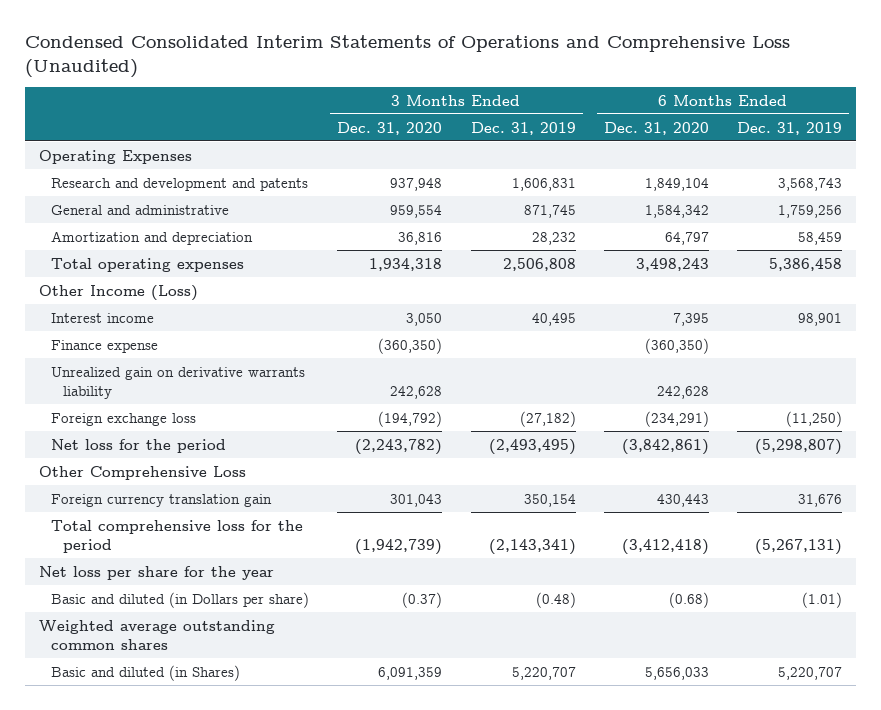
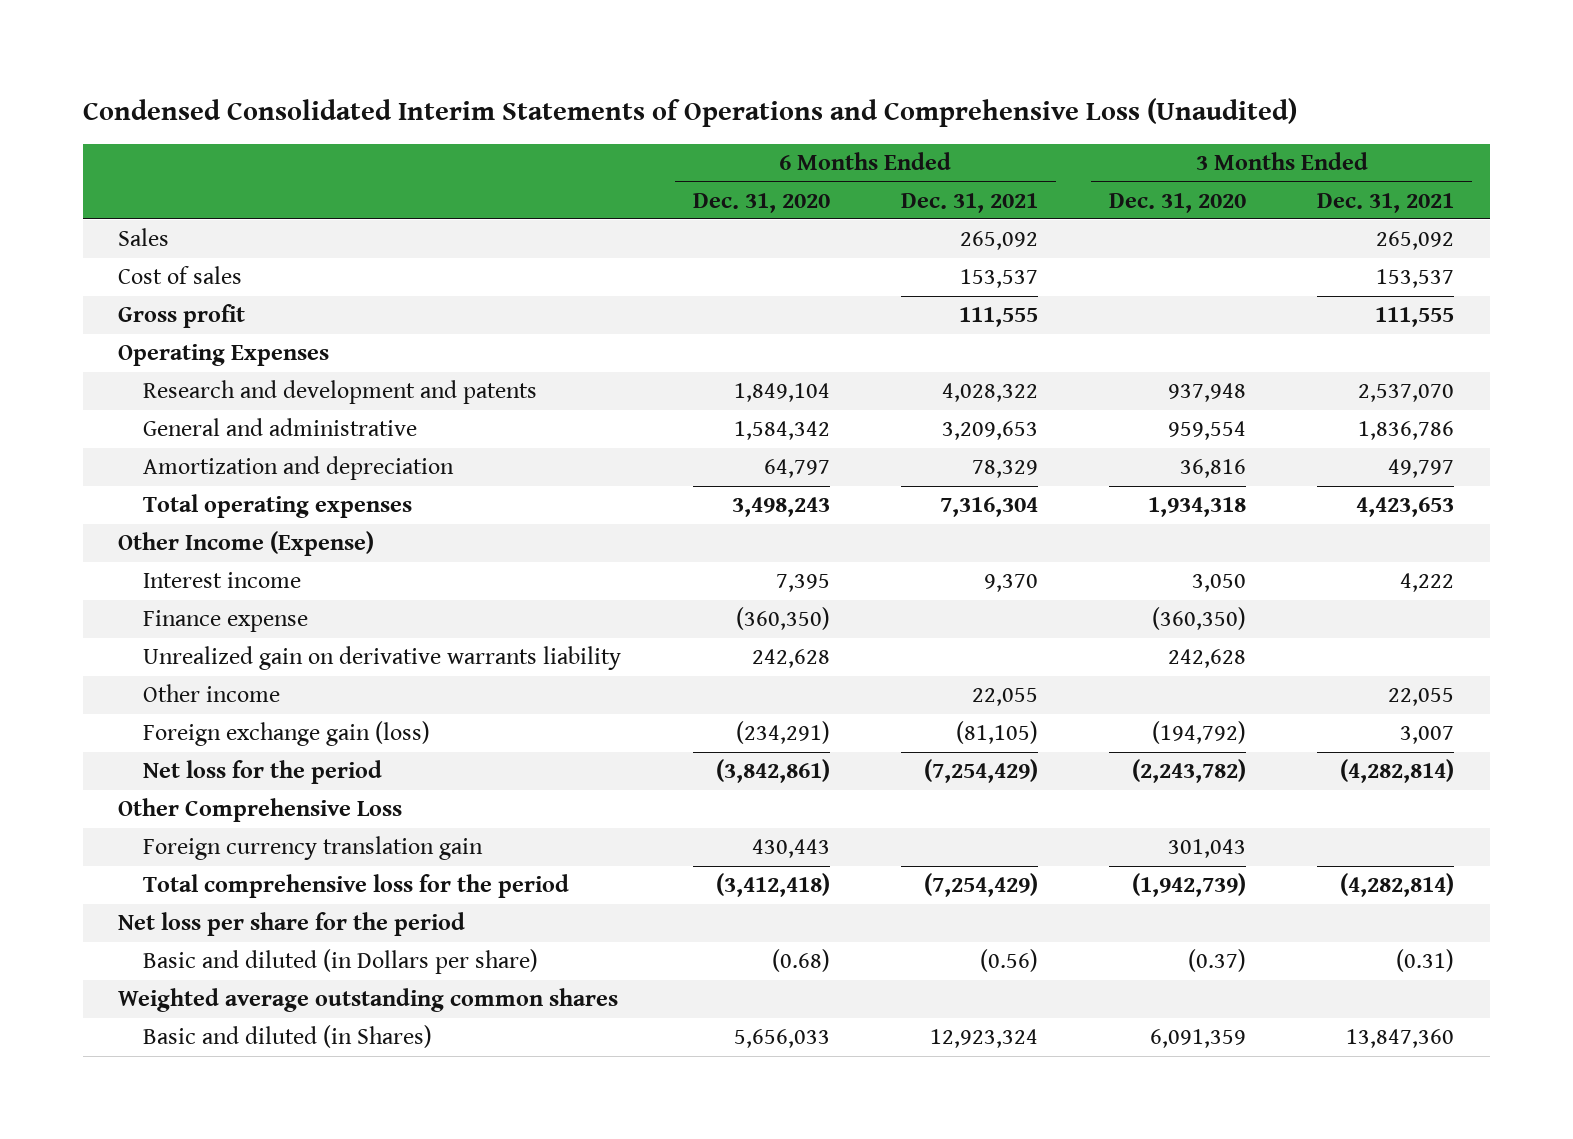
[470,121,576,135] Dec. 31, 2019 -> none
[737,121,843,135] Dec. 31, 2019 -> none
none -> [900,192,1038,213] Dec. 31, 2021
none -> [1317,192,1455,213] Dec. 31, 2021
none -> [118,228,170,247] Sales
none -> [118,266,243,285] Cost of sales
none -> [118,304,246,329] Gross profit
[39,284,199,301] Other Income (Loss) -> [118,531,375,557] Other Income (Expense)
none -> [143,684,281,703] Other income
[50,412,196,426] Foreign exchange loss -> [143,721,431,747] Foreign exchange gain (loss)
[39,565,275,580] Net loss per share for the year -> [118,912,466,937] Net loss per share for the period

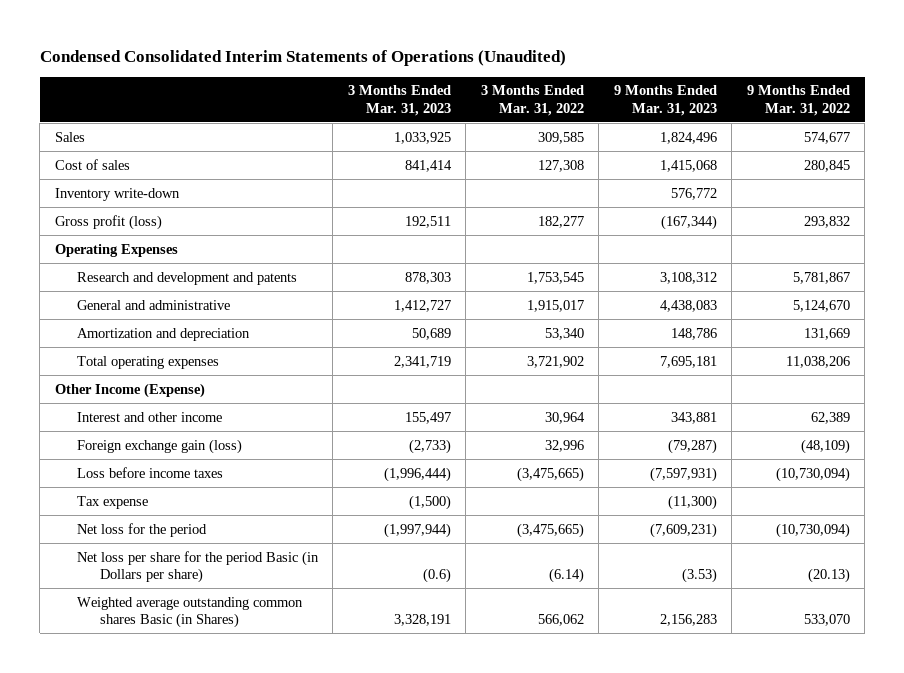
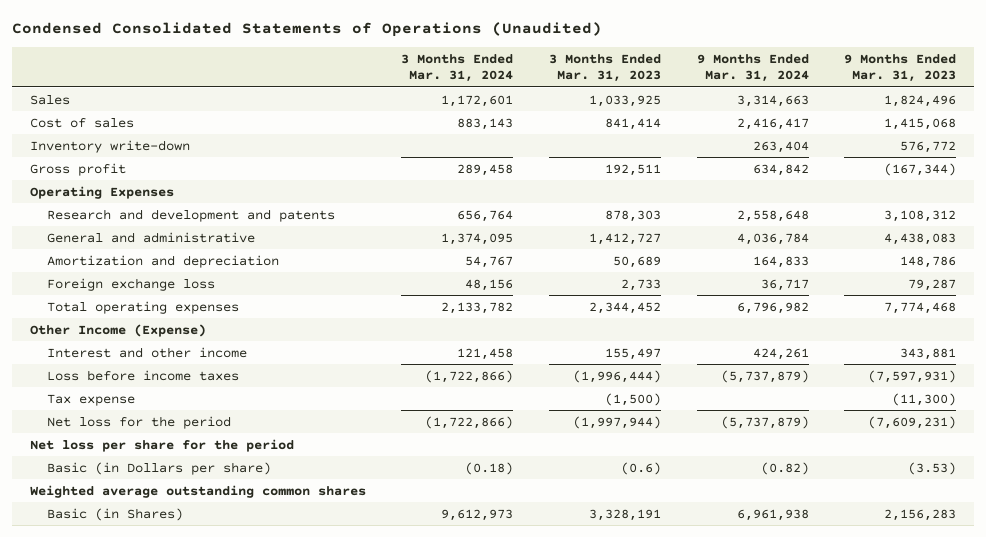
[39,50,566,67] Condensed Consolidated Interim Statements of Operations (Unaudited) -> [11,22,602,38] Condensed Consolidated Statements of Operations (Unaudited)
[480,85,584,116] 3 Months Ended Mar. 31, 2022 -> none
[746,85,850,116] 9 Months Ended Mar. 31, 2022 -> none
none -> [401,53,514,82] 3 Months Ended Mar. 31, 2024
none -> [696,53,809,82] 9 Months Ended Mar. 31, 2024
[54,214,162,230] Gross profit (loss) -> [29,162,126,176] Gross profit
none -> [46,277,215,291] Foreign exchange loss
[393,355,451,368] 2,341,719 -> [589,301,662,314] 2,344,452
[659,355,717,368] 7,695,181 -> [884,301,957,314] 7,774,468
[77,438,243,454] Foreign exchange gain (loss) -> none
none -> [29,438,294,452] Net loss per share for the period
[77,550,320,583] Net loss per share for the period Basic (in Dollars per share) -> [46,461,271,475] Basic (in Dollars per share)
none -> [29,484,366,498] Weighted average outstanding common shares
[77,596,304,628] Weighted average outstanding common shares Basic (in Shares) -> [46,507,183,521] Basic (in Shares)

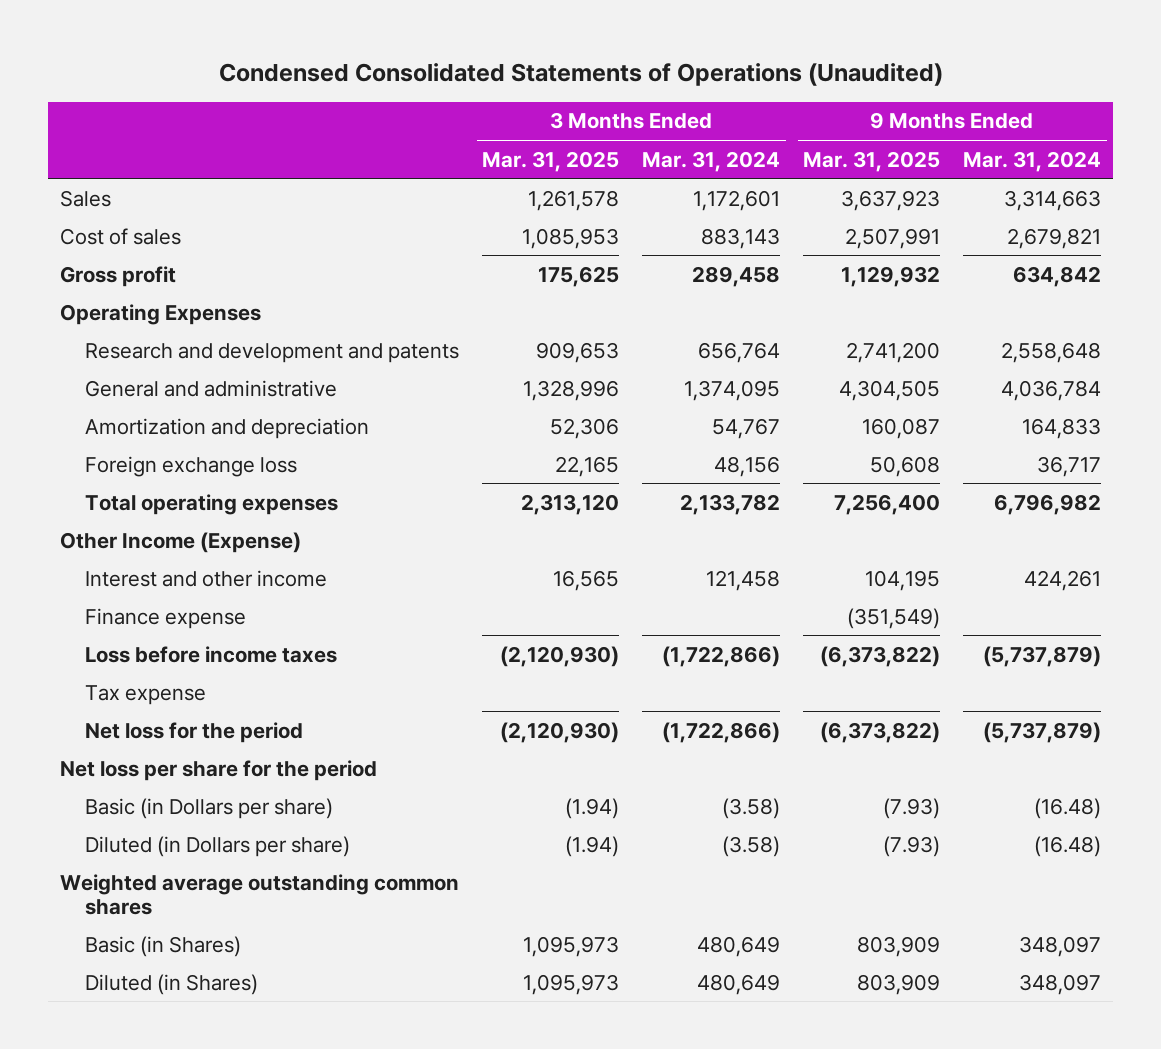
[549,53,662,82] 3 Months Ended Mar. 31, 2023 -> none
[844,53,957,82] 9 Months Ended Mar. 31, 2023 -> none
none -> [482,150,620,172] Mar. 31, 2025
none -> [803,150,941,172] Mar. 31, 2025
[29,139,190,153] Inventory write-down -> none
[736,117,809,130] 2,416,417 -> [1007,227,1102,249] 2,679,821
none -> [85,607,247,629] Finance expense
[465,461,514,475] (0.18) -> [722,797,781,819] (3.58)
[760,461,809,475] (0.82) -> [1034,797,1102,819] (16.48)
none -> [85,835,351,857] Diluted (in Dollars per share)
[441,508,514,521] 9,612,973 -> [697,935,781,957] 480,649
[736,508,809,521] 6,961,938 -> [1019,935,1102,957] 348,097
none -> [85,973,259,995] Diluted (in Shares)

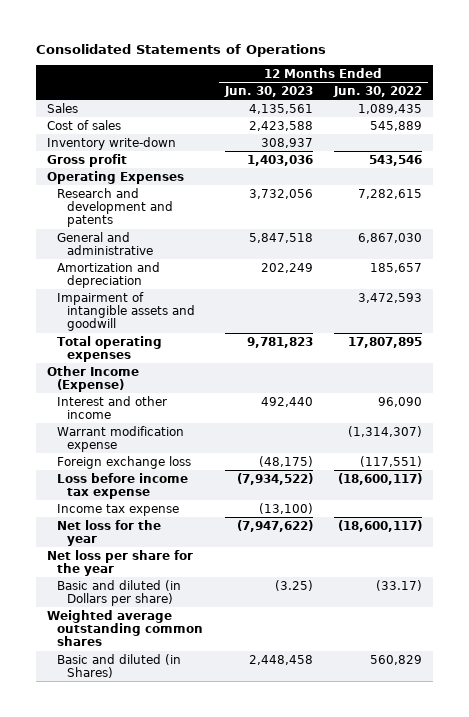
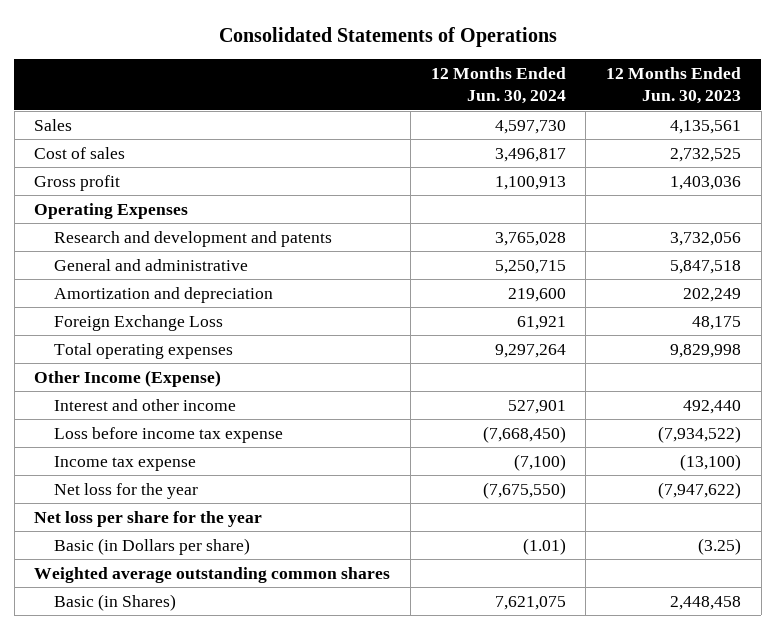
[333,85,423,97] Jun. 30, 2022 -> none
none -> [430,66,566,105] 12 Months Ended Jun. 30, 2024
[46,136,176,150] Inventory write-down -> none
[248,120,313,131] 2,423,588 -> [670,147,742,162] 2,732,525
[56,291,195,332] Impairment of intangible assets and goodwill -> none
none -> [54,314,224,331] Foreign Exchange Loss
[246,336,313,348] 9,781,823 -> [670,343,742,358] 9,829,998
[56,425,184,452] Warrant modification expense -> none
[56,455,191,469] Foreign exchange loss -> none
[56,579,181,606] Basic and diluted (in Dollars per share) -> [54,537,251,555] Basic (in Dollars per share)
[56,653,181,678] Basic and diluted (in Shares) -> [54,593,177,611] Basic (in Shares)

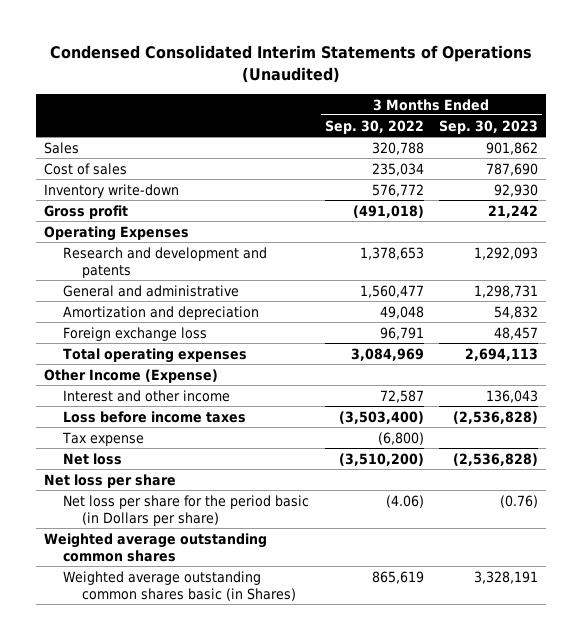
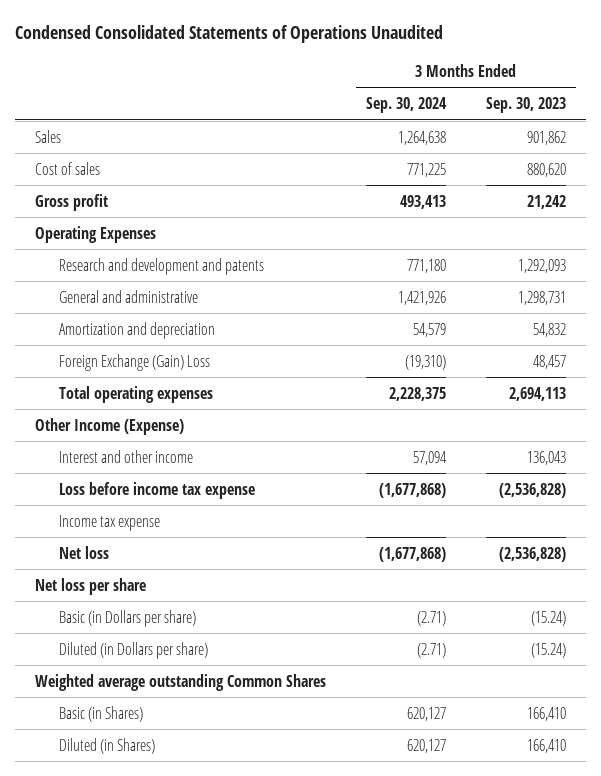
[49,44,532,83] Condensed Consolidated Interim Statements of Operations (Unaudited) -> [14,25,443,44] Condensed Consolidated Statements of Operations Unaudited
[324,119,424,134] Sep. 30, 2022 -> none
none -> [365,97,447,114] Sep. 30, 2024
[43,183,179,198] Inventory write-down -> none
[486,162,539,176] 787,690 -> [526,162,566,177] 880,620
[62,326,207,341] Foreign exchange loss -> [58,353,210,371] Foreign Exchange (Gain) Loss
[62,410,246,423] Loss before income taxes -> [58,481,255,499] Loss before income tax expense
[61,431,144,446] Tax expense -> [58,514,160,531] Income tax expense
[62,494,309,526] Net loss per share for the period basic (in Dollars per share) -> [58,609,196,627] Basic (in Dollars per share)
[500,494,539,508] (0.76) -> [530,610,566,626] (15.24)
none -> [58,641,208,659] Diluted (in Dollars per share)
[43,532,267,562] Weighted average outstanding common shares -> [34,673,326,691] Weighted average outstanding Common Shares
[62,570,297,601] Weighted average outstanding common shares basic (in Shares) -> [58,705,143,722] Basic (in Shares)
[474,570,539,584] 3,328,191 -> [526,706,566,721] 166,410
none -> [58,737,155,754] Diluted (in Shares)

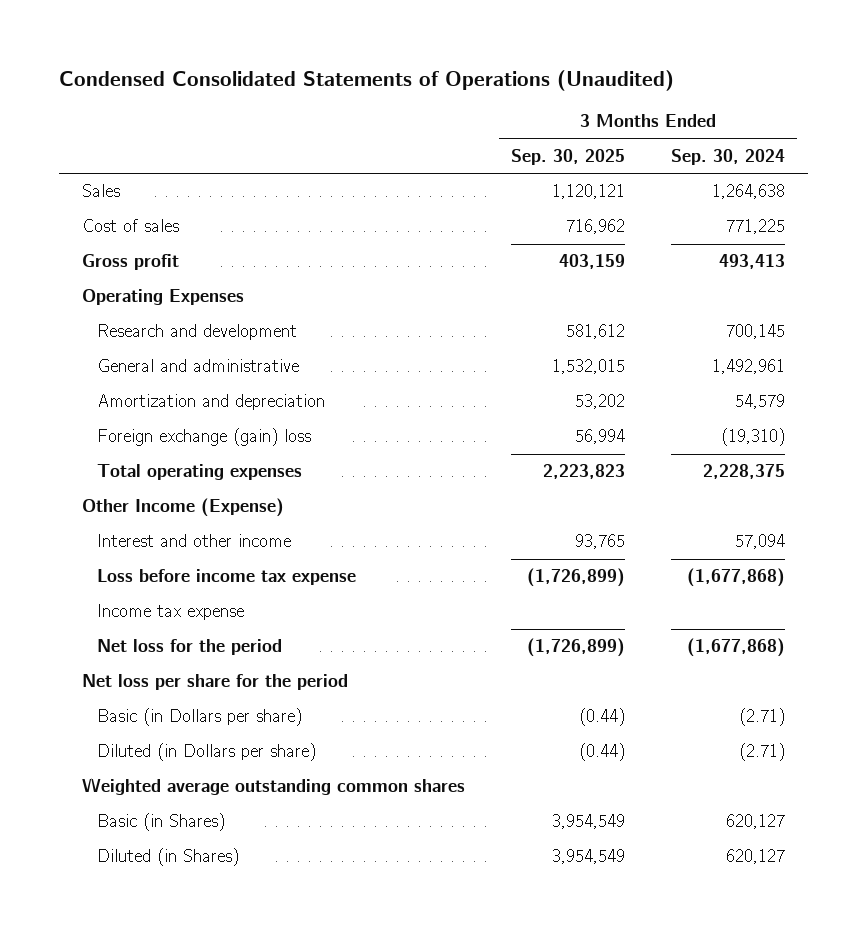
[14,25,443,44] Condensed Consolidated Statements of Operations Unaudited -> [58,70,674,92] Condensed Consolidated Statements of Operations (Unaudited)
[485,97,566,114] Sep. 30, 2023 -> none
none -> [510,148,625,165] Sep. 30, 2025
[58,257,264,275] Research and development and patents -> [97,324,298,341] Research and development
[406,258,446,273] 771,180 -> [726,324,786,340] 700,145
[397,290,446,305] 1,421,926 -> [712,359,786,375] 1,492,961
[58,353,210,371] Foreign Exchange (Gain) Loss -> [97,428,312,447] Foreign exchange (gain) loss
[58,545,109,559] Net loss -> [97,639,283,656] Net loss for the period
[34,577,146,595] Net loss per share -> [81,674,348,691] Net loss per share for the period
[34,673,326,691] Weighted average outstanding Common Shares -> [81,777,465,796] Weighted average outstanding common shares

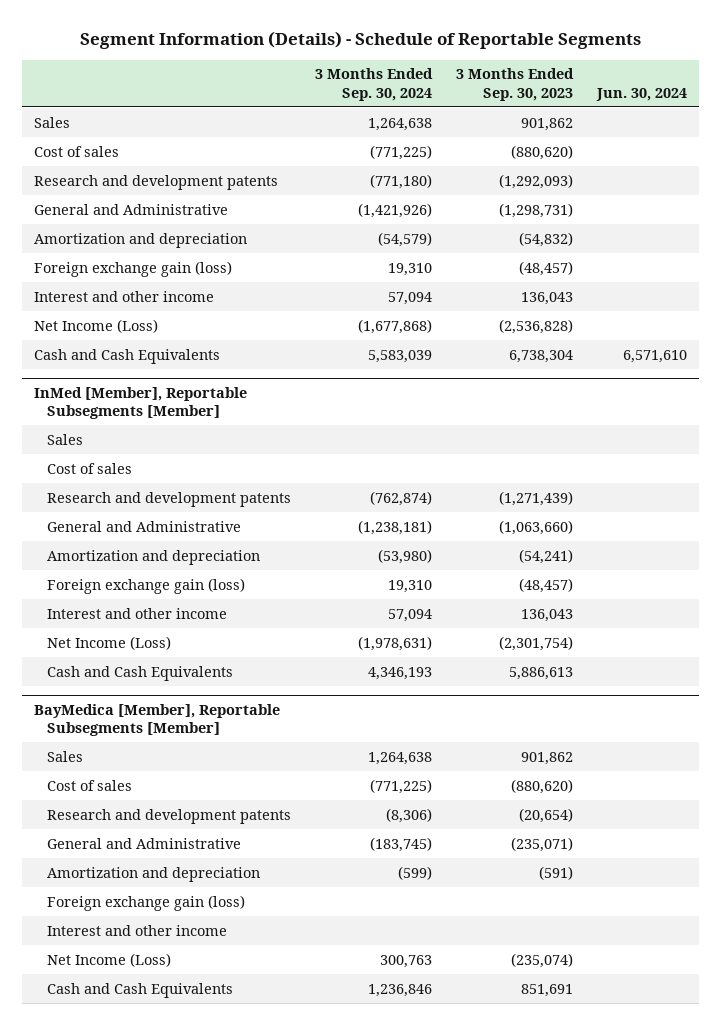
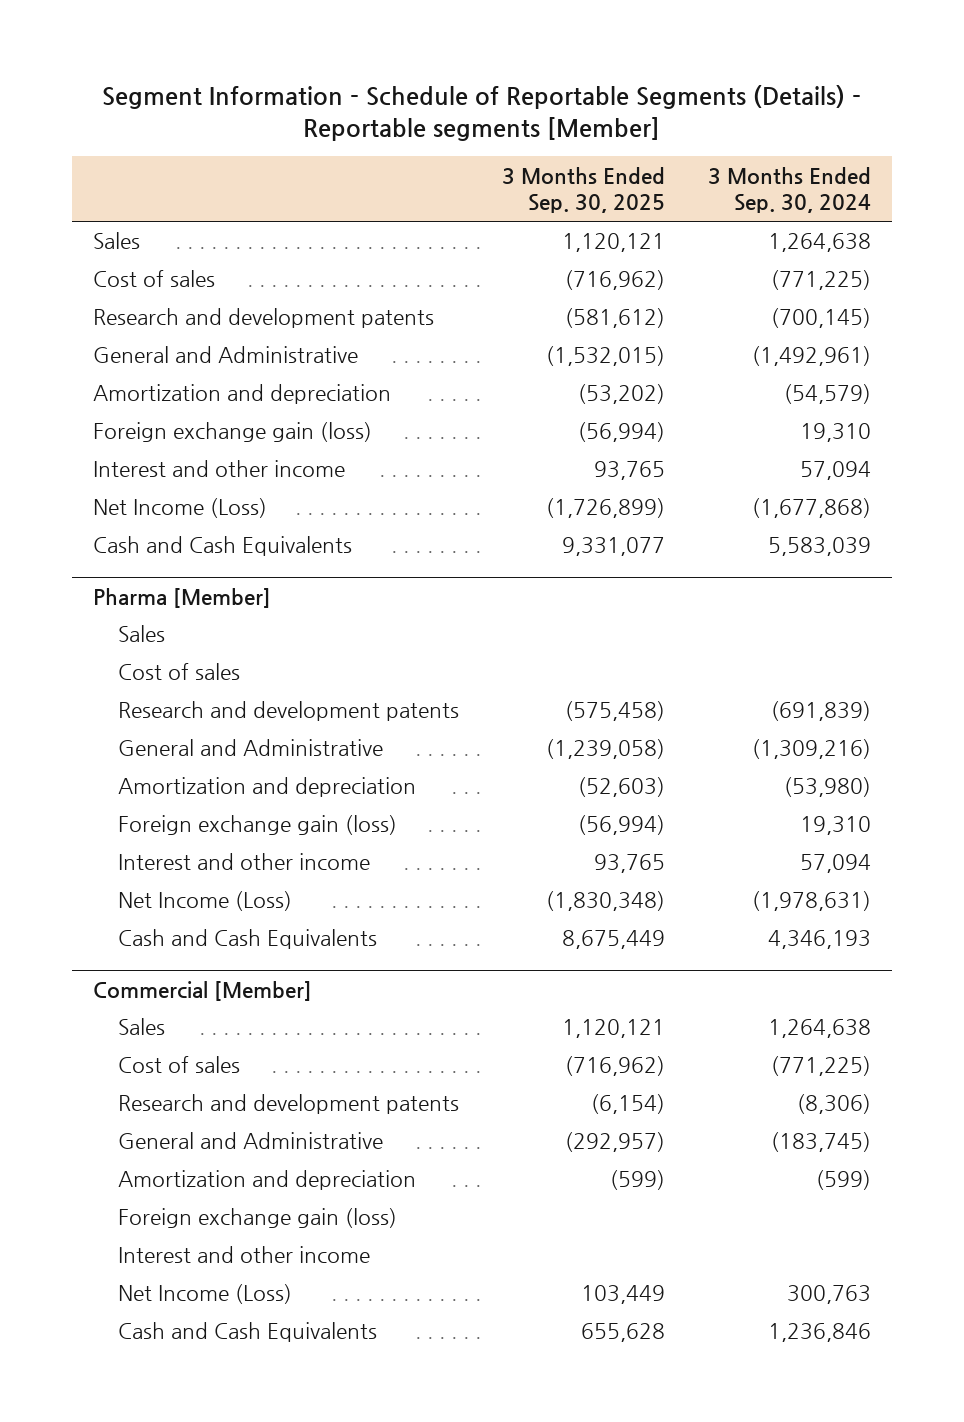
[79,30,641,49] Segment Information (Details) - Schedule of Reportable Segments -> [102,84,862,141] Segment Information - Schedule of Reportable Segments (Details) - Reportable segments [Member]
[456,68,575,101] 3 Months Ended Sep. 30, 2023 -> none
[596,87,688,101] Jun. 30, 2024 -> none
none -> [502,166,666,214] 3 Months Ended Sep. 30, 2025
[370,173,433,189] (771,180) -> [770,308,871,329] (700,145)
[358,202,433,218] (1,421,926) -> [751,346,871,367] (1,492,961)
[34,386,248,420] InMed [Member], Reportable Subsegments [Member] -> none
none -> [93,587,272,608] Pharma [Member]
[370,490,433,506] (762,874) -> [770,701,871,722] (691,839)
[358,519,433,535] (1,238,181) -> [751,739,871,760] (1,309,216)
[34,703,281,737] BayMedica [Member], Reportable Subsegments [Member] -> none
none -> [93,980,313,1001] Commercial [Member]

